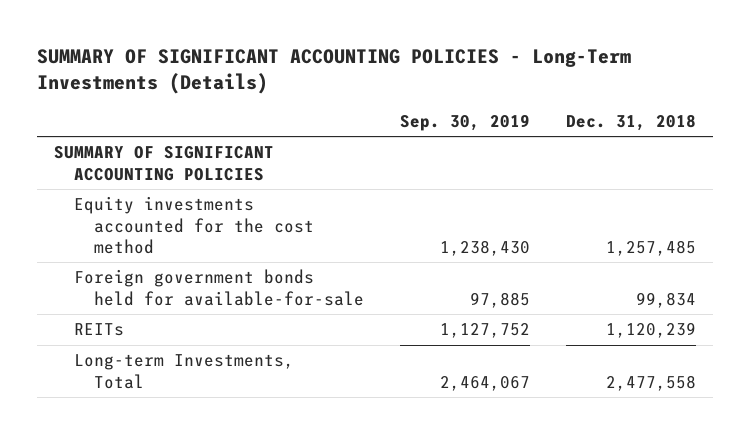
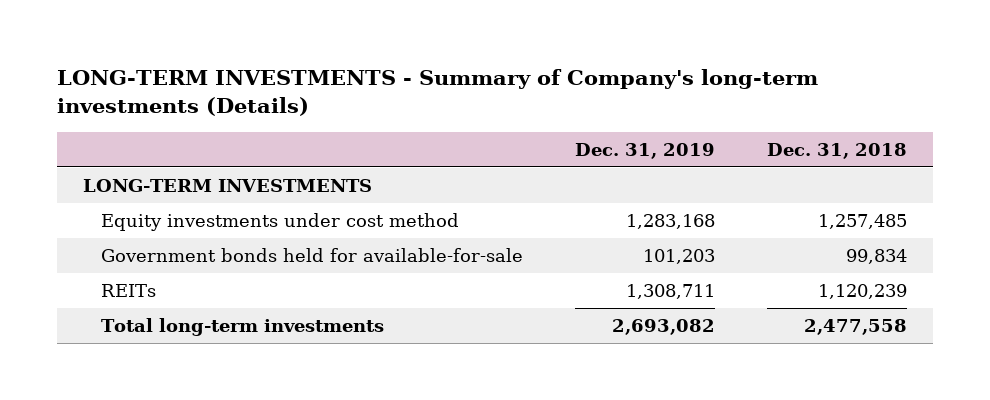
[36,48,631,94] SUMMARY OF SIGNIFICANT ACCOUNTING POLICIES - Long-Term Investments (Details) -> [57,69,819,117] LONG-TERM INVESTMENTS - Summary of Company's long-term investments (Details)
[399,113,530,131] Sep. 30, 2019 -> none
none -> [575,142,716,159] Dec. 31, 2019
[54,146,275,181] SUMMARY OF SIGNIFICANT ACCOUNTING POLICIES -> none
none -> [83,179,373,193] LONG-TERM INVESTMENTS
[74,196,315,254] Equity investments accounted for the cost method -> [101,213,460,232] Equity investments under cost method
[74,269,365,306] Foreign government bonds held for available-for-sale -> [101,248,524,263] Government bonds held for available-for-sale
[74,354,295,389] Long-term Investments, Total -> [101,318,385,337] Total long-term investments

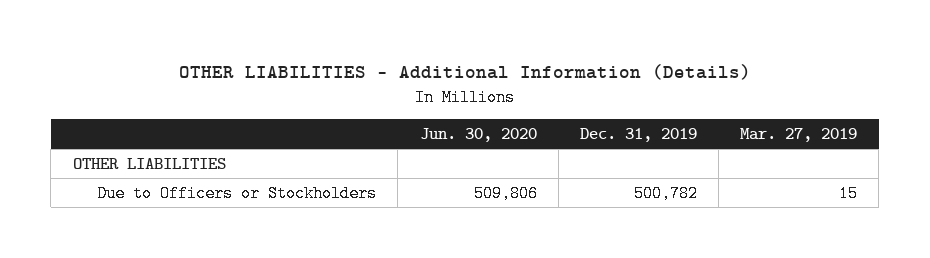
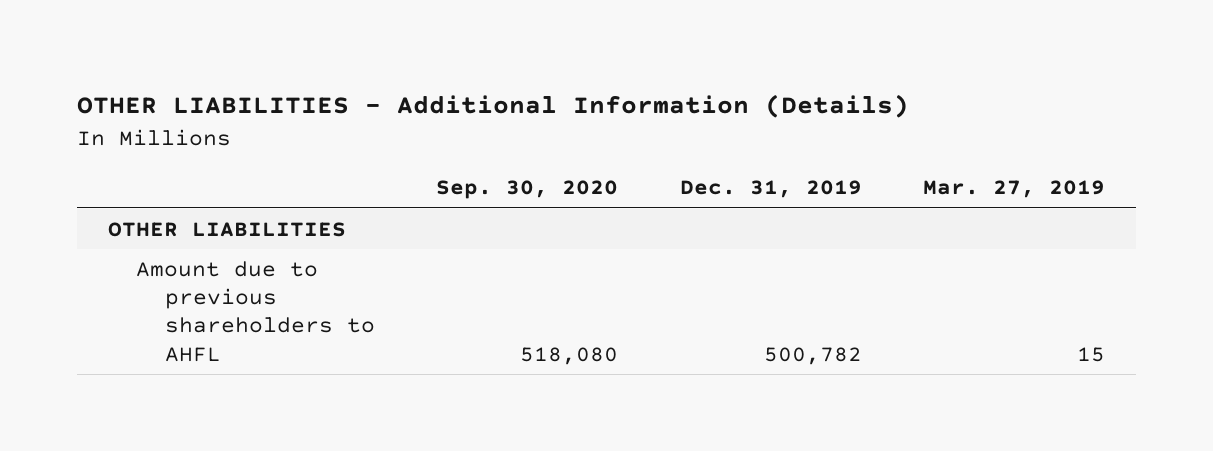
[419,127,537,142] Jun. 30, 2020 -> none
none -> [436,180,619,200] Sep. 30, 2020
[97,184,378,202] Due to Officers or Stockholders -> [136,260,375,362] Amount due to previous shareholders to AHFL

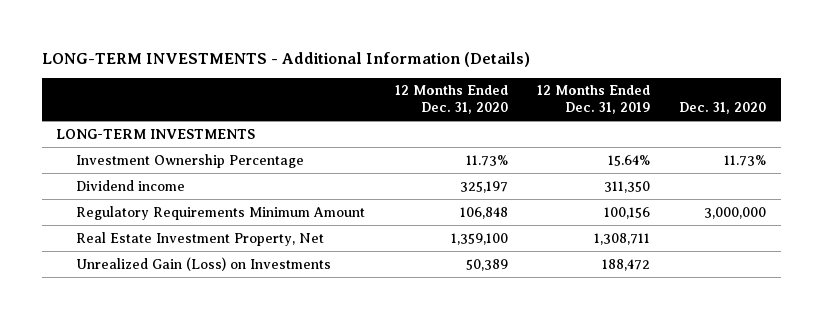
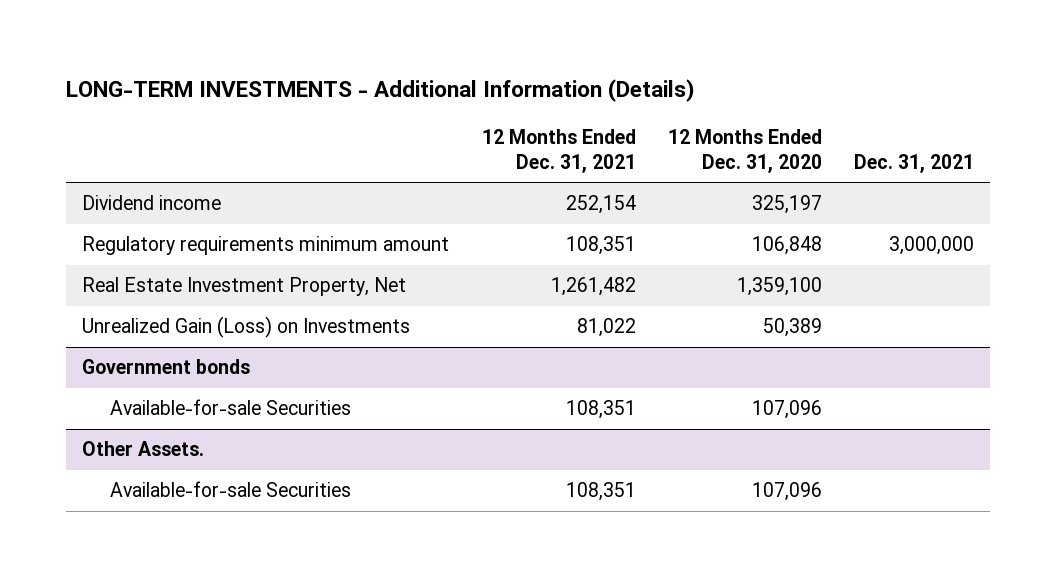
[536,85,650,115] 12 Months Ended Dec. 31, 2019 -> none
[679,102,767,115] Dec. 31, 2020 -> none
none -> [481,128,636,174] 12 Months Ended Dec. 31, 2021
none -> [854,154,975,174] Dec. 31, 2021
[56,128,256,139] LONG-TERM INVESTMENTS -> none
[76,153,305,168] Investment Ownership Percentage -> none
[76,205,366,220] Regulatory Requirements Minimum Amount -> [82,236,450,256] Regulatory requirements minimum amount
none -> [82,359,251,375] Government bonds
none -> [110,399,352,416] Available-for-sale Securities
none -> [82,441,205,457] Other Assets.
none -> [110,481,352,498] Available-for-sale Securities

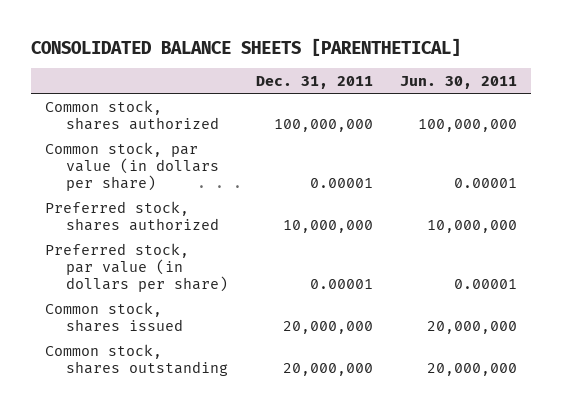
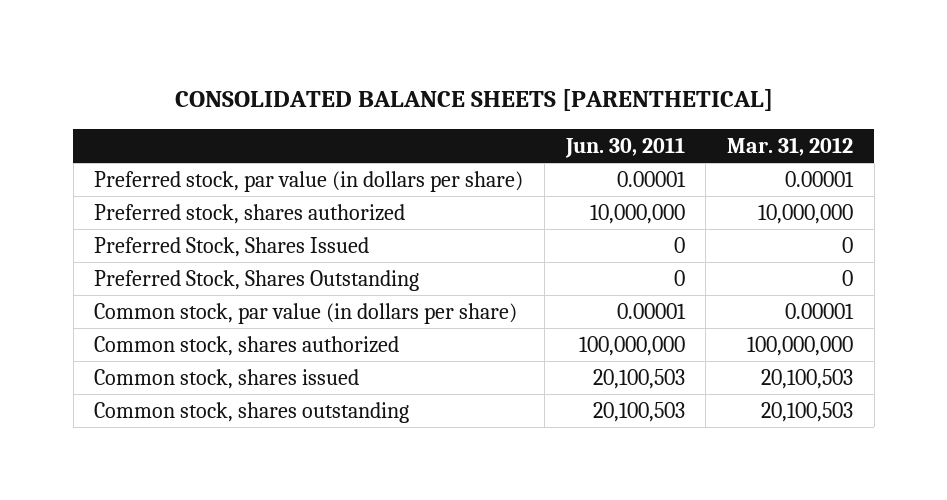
[255,76,373,90] Dec. 31, 2011 -> none
none -> [726,137,853,157] Mar. 31, 2012
[44,200,220,231] Preferred stock, shares authorized -> [94,204,406,225] Preferred stock, shares authorized
none -> [94,237,370,258] Preferred Stock, Shares Issued
none -> [94,270,420,292] Preferred Stock, Shares Outstanding
[44,141,220,191] Common stock, par value (in dollars per share) -> [94,303,518,325] Common stock, par value (in dollars per share)
[44,99,220,130] Common stock, shares authorized -> [94,336,400,357] Common stock, shares authorized
[427,320,518,334] 20,000,000 -> [592,369,685,390] 20,100,503
[427,362,518,376] 20,000,000 -> [592,402,685,423] 20,100,503

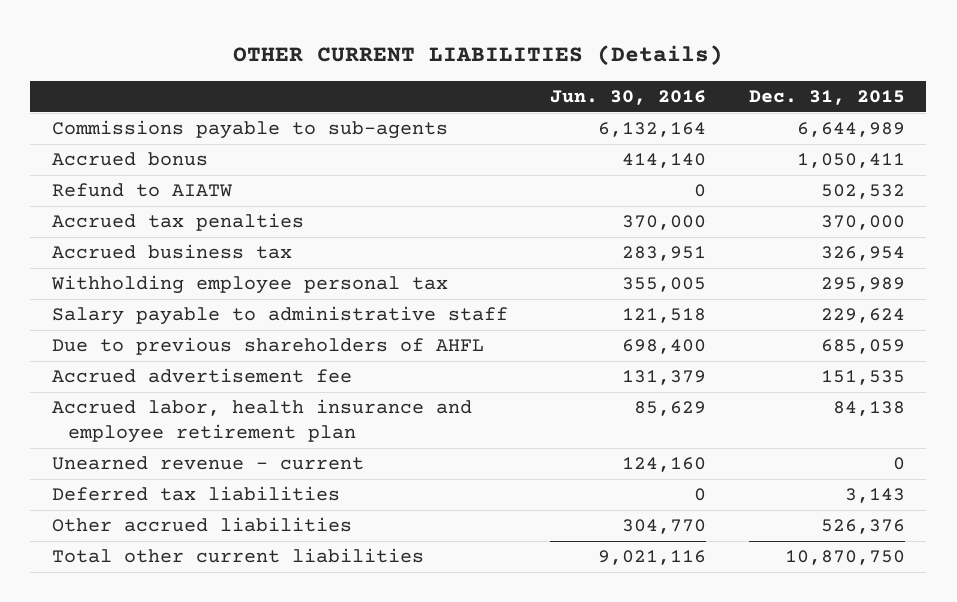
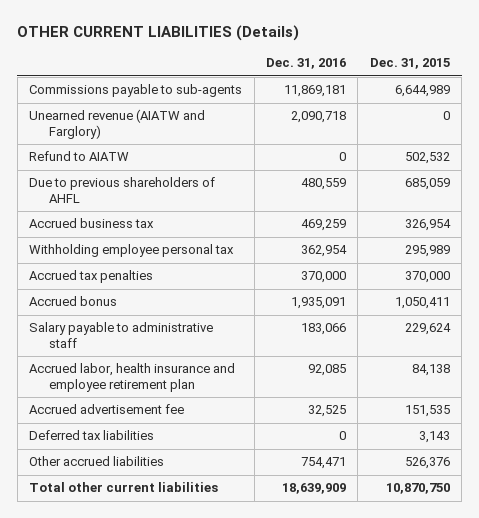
[550,90,707,106] Jun. 30, 2016 -> none
none -> [265,58,346,70] Dec. 31, 2016
none -> [29,109,206,139] Unearned revenue (AIATW and Farglory)
[51,337,484,356] Due to previous shareholders of AHFL -> [29,177,216,203] Due to previous shareholders of AHFL
[51,213,304,232] Accrued tax penalties -> [29,270,154,284] Accrued tax penalties
[51,152,208,167] Accrued bonus -> [29,296,118,307] Accrued bonus
[51,456,364,471] Unearned revenue - current -> none
[51,368,352,384] Accrued advertisement fee -> [29,404,185,415] Accrued advertisement fee

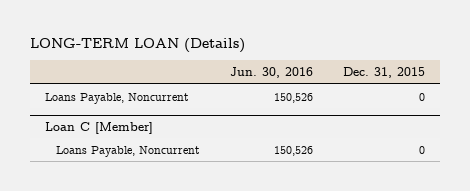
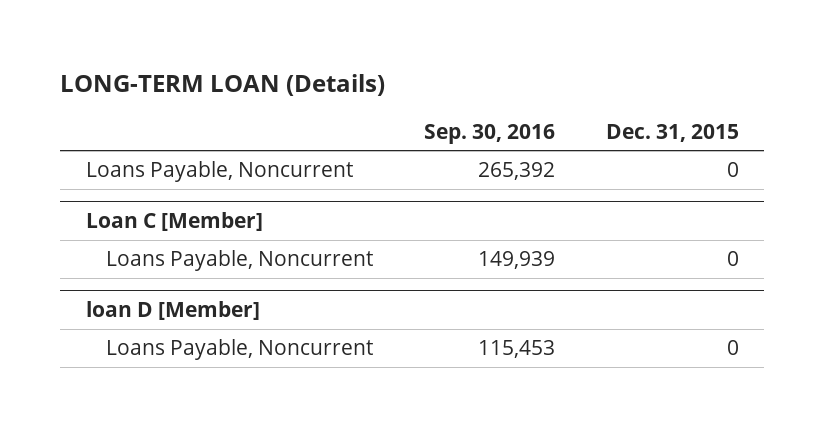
[230,67,314,79] Jun. 30, 2016 -> none
none -> [423,123,555,144] Sep. 30, 2016
none -> [85,301,260,321] loan D [Member]
none -> [105,339,373,361] Loans Payable, Noncurrent

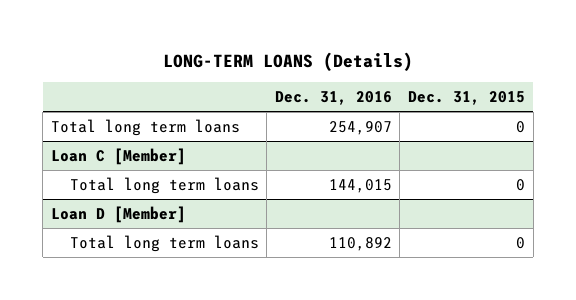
[60,74,386,97] LONG-TERM LOAN (Details) -> [163,51,414,71] LONG-TERM LOANS (Details)
[423,123,555,144] Sep. 30, 2016 -> none
none -> [274,91,392,106] Dec. 31, 2016
[85,161,353,183] Loans Payable, Noncurrent -> [50,119,240,137] Total long term loans
[105,250,373,272] Loans Payable, Noncurrent -> [69,177,259,195] Total long term loans
[85,301,260,321] loan D [Member] -> [50,206,186,224] Loan D [Member]
[105,339,373,361] Loans Payable, Noncurrent -> [69,235,259,253] Total long term loans

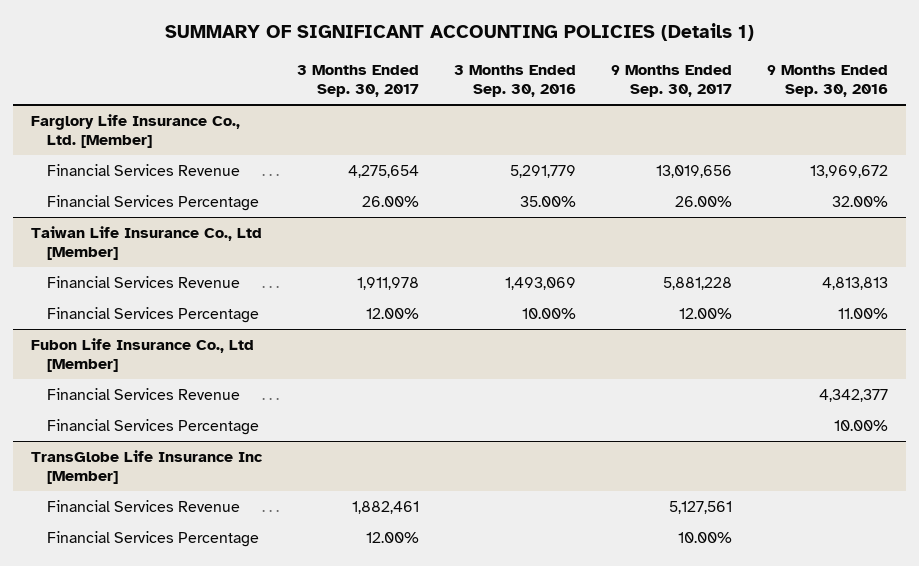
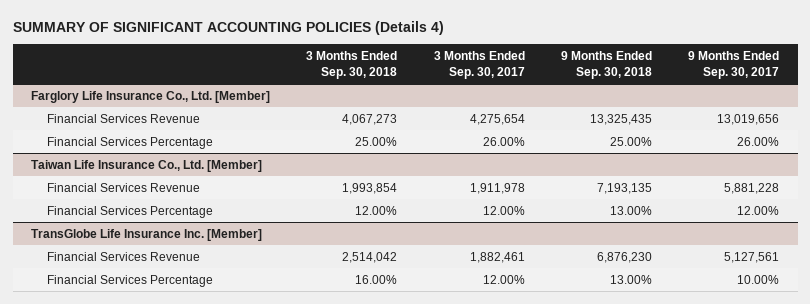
[164,23,754,42] SUMMARY OF SIGNIFICANT ACCOUNTING POLICIES (Details 1) -> [12,20,444,35] SUMMARY OF SIGNIFICANT ACCOUNTING POLICIES (Details 4)
[454,65,577,98] 3 Months Ended Sep. 30, 2016 -> none
[767,65,889,98] 9 Months Ended Sep. 30, 2016 -> none
none -> [306,50,398,79] 3 Months Ended Sep. 30, 2018
none -> [561,50,653,79] 9 Months Ended Sep. 30, 2018
[30,226,262,261] Taiwan Life Insurance Co., Ltd [Member] -> [31,159,263,172] Taiwan Life Insurance Co., Ltd. [Member]
[30,338,254,373] Fubon Life Insurance Co., Ltd [Member] -> none
[47,388,241,401] Financial Services Revenue -> none
[47,419,260,436] Financial Services Percentage -> none
[30,450,263,485] TransGlobe Life Insurance Inc [Member] -> [31,228,263,241] TransGlobe Life Insurance Inc. [Member]

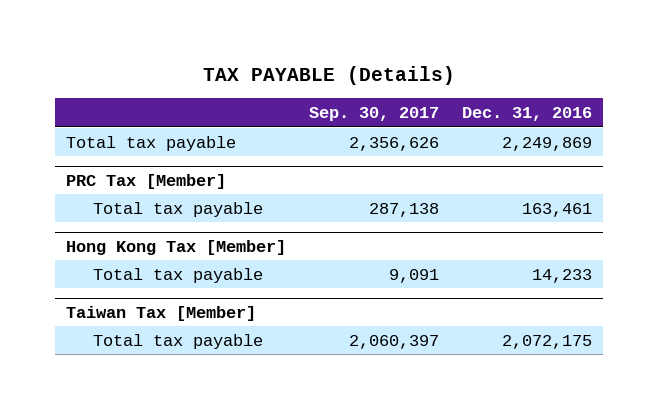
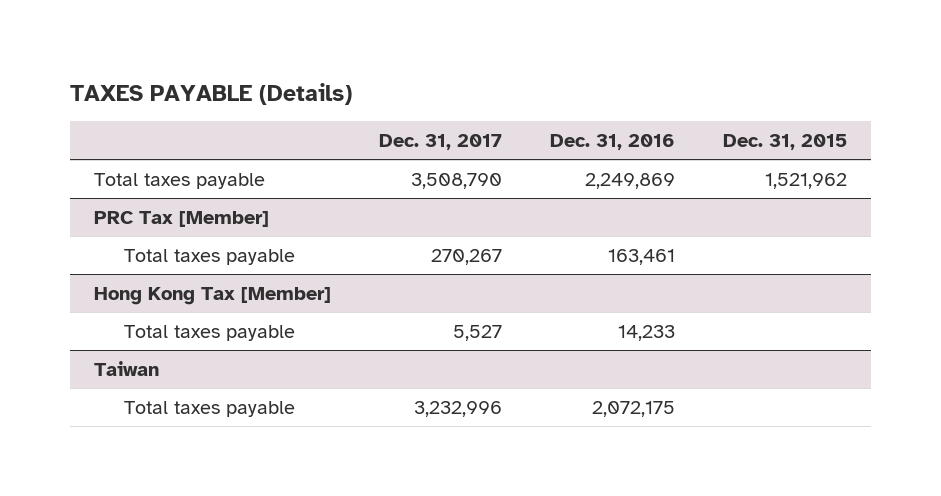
[203,66,456,86] TAX PAYABLE (Details) -> [69,82,352,105] TAXES PAYABLE (Details)
[309,107,440,122] Sep. 30, 2017 -> none
none -> [379,133,503,150] Dec. 31, 2017
none -> [723,133,848,150] Dec. 31, 2015
[66,135,237,151] Total tax payable -> [93,172,265,189] Total taxes payable
[93,201,264,217] Total tax payable -> [123,248,295,265] Total taxes payable
[93,267,264,283] Total tax payable -> [123,324,295,341] Total taxes payable
[66,305,257,321] Taiwan Tax [Member] -> [93,360,159,376] Taiwan
[93,333,264,349] Total tax payable -> [123,400,295,417] Total taxes payable

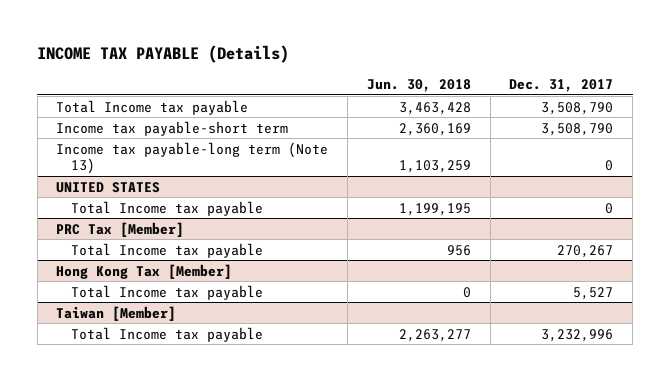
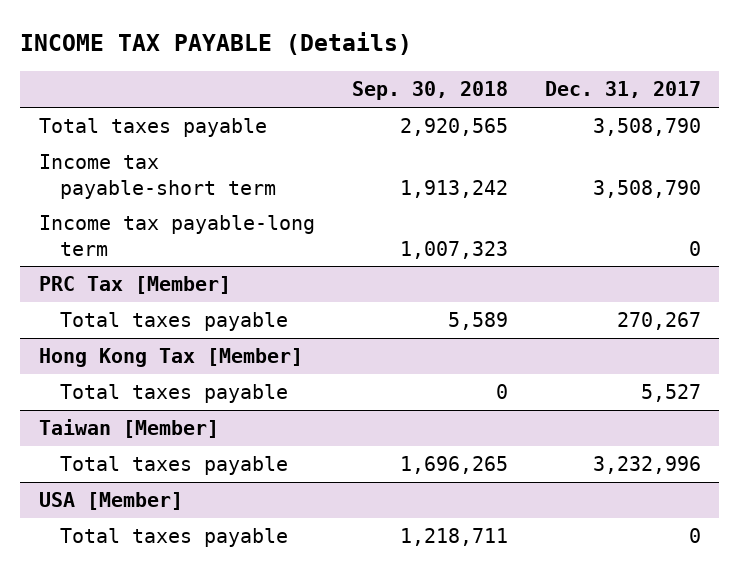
[366,78,471,92] Jun. 30, 2018 -> none
none -> [351,81,508,101] Sep. 30, 2018
[56,99,249,115] Total Income tax payable -> [38,118,267,138] Total taxes payable
[56,181,161,193] UNITED STATES -> none
[70,200,263,216] Total Income tax payable -> none
[56,141,329,175] Income tax payable-long term (Note 13) -> [38,215,315,256] Income tax payable-long term
[70,242,263,258] Total Income tax payable -> [60,312,289,332] Total taxes payable
[70,284,263,300] Total Income tax payable -> [60,384,289,404] Total taxes payable
[70,326,263,342] Total Income tax payable -> [60,456,289,476] Total taxes payable
none -> [38,492,183,511] USA [Member]
none -> [60,528,289,548] Total taxes payable

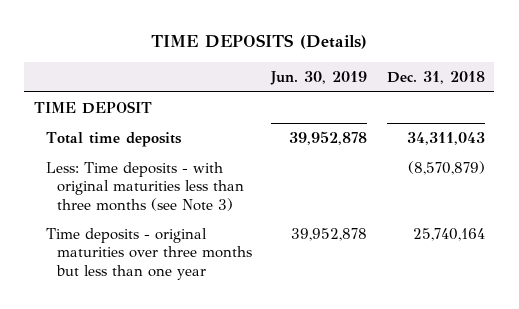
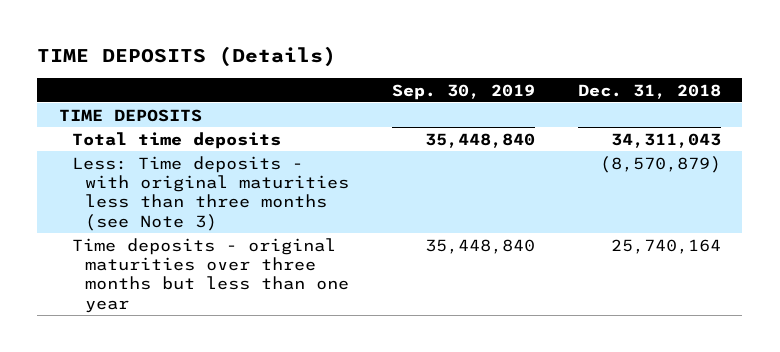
[270,71,368,86] Jun. 30, 2019 -> none
none -> [391,83,535,100] Sep. 30, 2019
[34,100,153,114] TIME DEPOSIT -> [58,108,202,122] TIME DEPOSITS

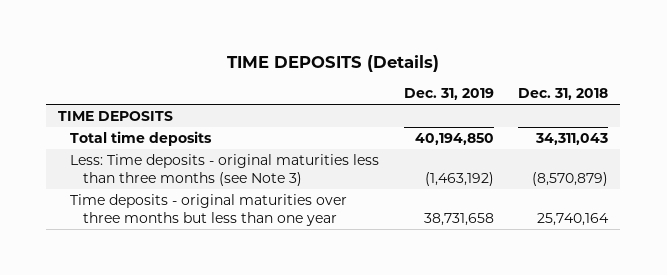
[391,83,535,100] Sep. 30, 2019 -> none
none -> [403,88,494,101] Dec. 31, 2019
[71,155,349,231] Less: Time deposits - with original maturities less than three months (see Note 3) -> [70,153,380,186] Less: Time deposits - original maturities less than three months (see Note 3)

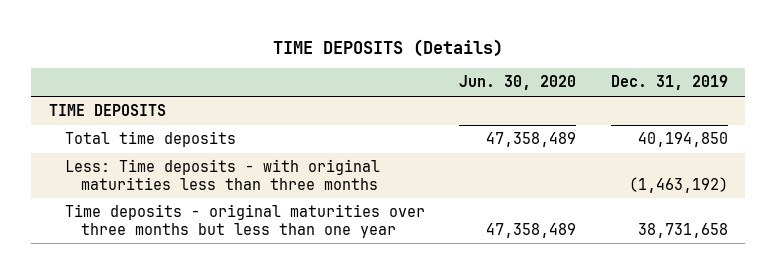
[518,88,609,101] Dec. 31, 2018 -> none
none -> [459,75,577,91] Jun. 30, 2020
[70,153,380,186] Less: Time deposits - original maturities less than three months (see Note 3) -> [64,159,380,190] Less: Time deposits - with original maturities less than three months

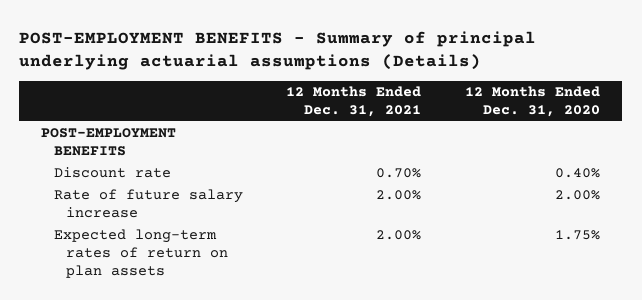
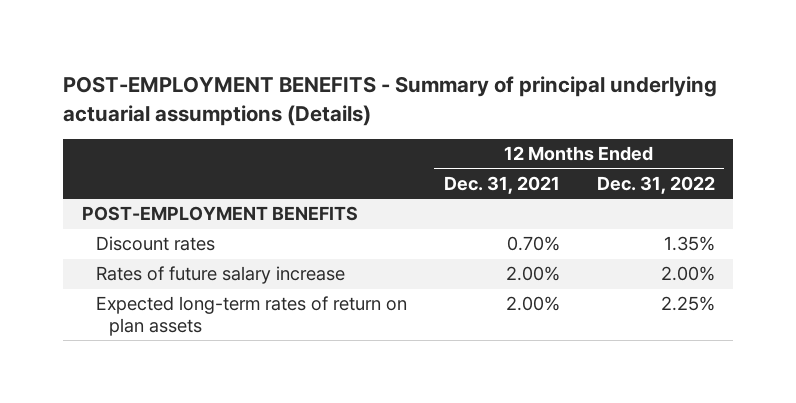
[465,86,601,118] 12 Months Ended Dec. 31, 2020 -> none
none -> [596,176,715,195] Dec. 31, 2022
[53,167,171,179] Discount rate -> [95,236,215,252] Discount rates
[53,189,243,219] Rate of future salary increase -> [95,266,345,285] Rates of future salary increase

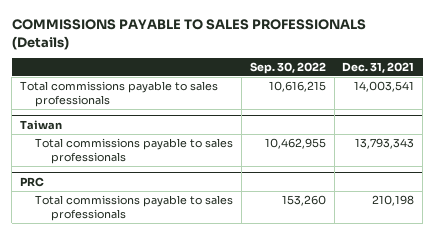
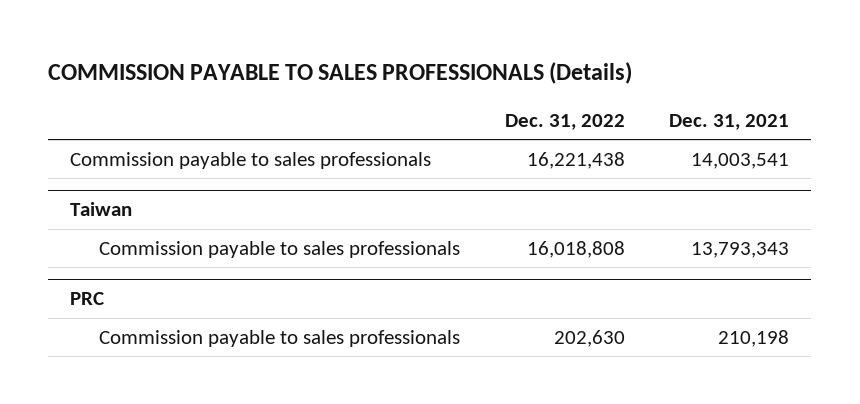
[11,19,366,50] COMMISSIONS PAYABLE TO SALES PROFESSIONALS (Details) -> [48,62,633,85] COMMISSION PAYABLE TO SALES PROFESSIONALS (Details)
[249,61,326,74] Sep. 30, 2022 -> none
none -> [504,113,625,130] Dec. 31, 2022
[20,81,219,107] Total commissions payable to sales professionals -> [70,151,432,169] Commission payable to sales professionals
[35,138,234,164] Total commissions payable to sales professionals -> [99,240,461,258] Commission payable to sales professionals
[35,195,234,221] Total commissions payable to sales professionals -> [99,329,461,347] Commission payable to sales professionals

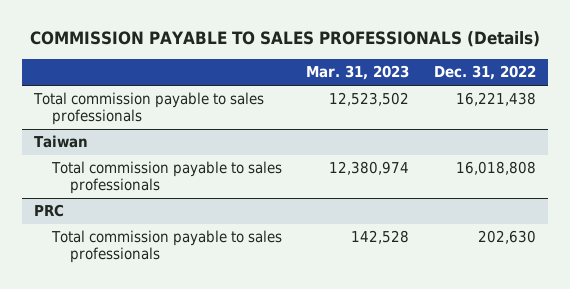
[669,113,790,130] Dec. 31, 2021 -> none
none -> [306,65,410,81] Mar. 31, 2023
[70,151,432,169] Commission payable to sales professionals -> [33,92,265,126] Total commission payable to sales professionals
[99,240,461,258] Commission payable to sales professionals -> [50,161,282,195] Total commission payable to sales professionals
[99,329,461,347] Commission payable to sales professionals -> [50,230,282,264] Total commission payable to sales professionals

